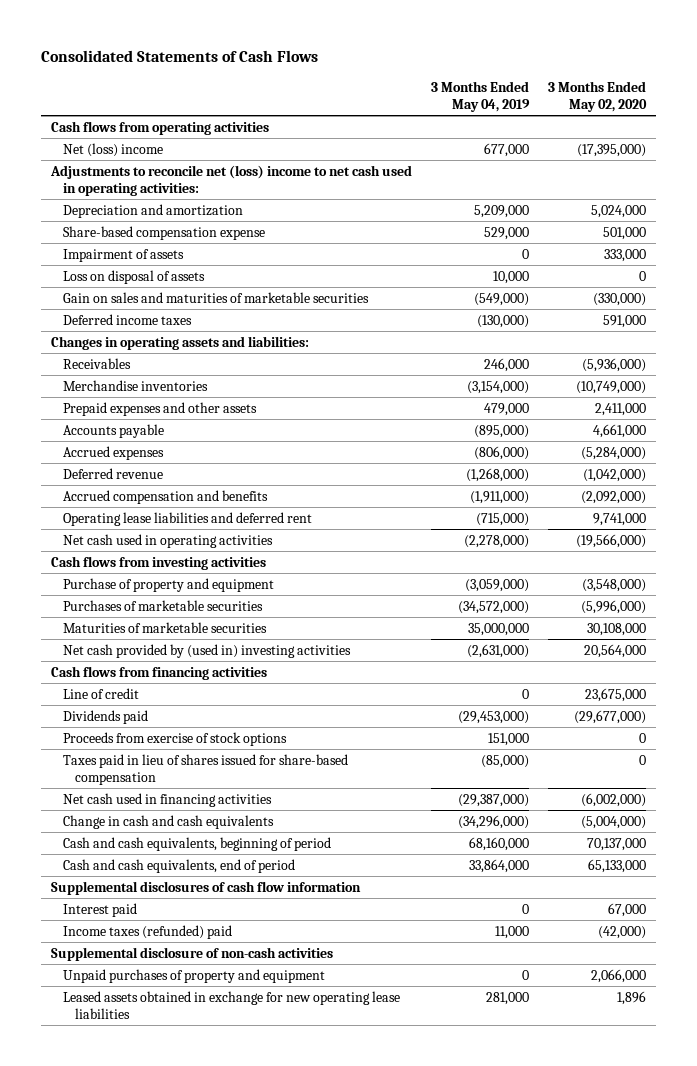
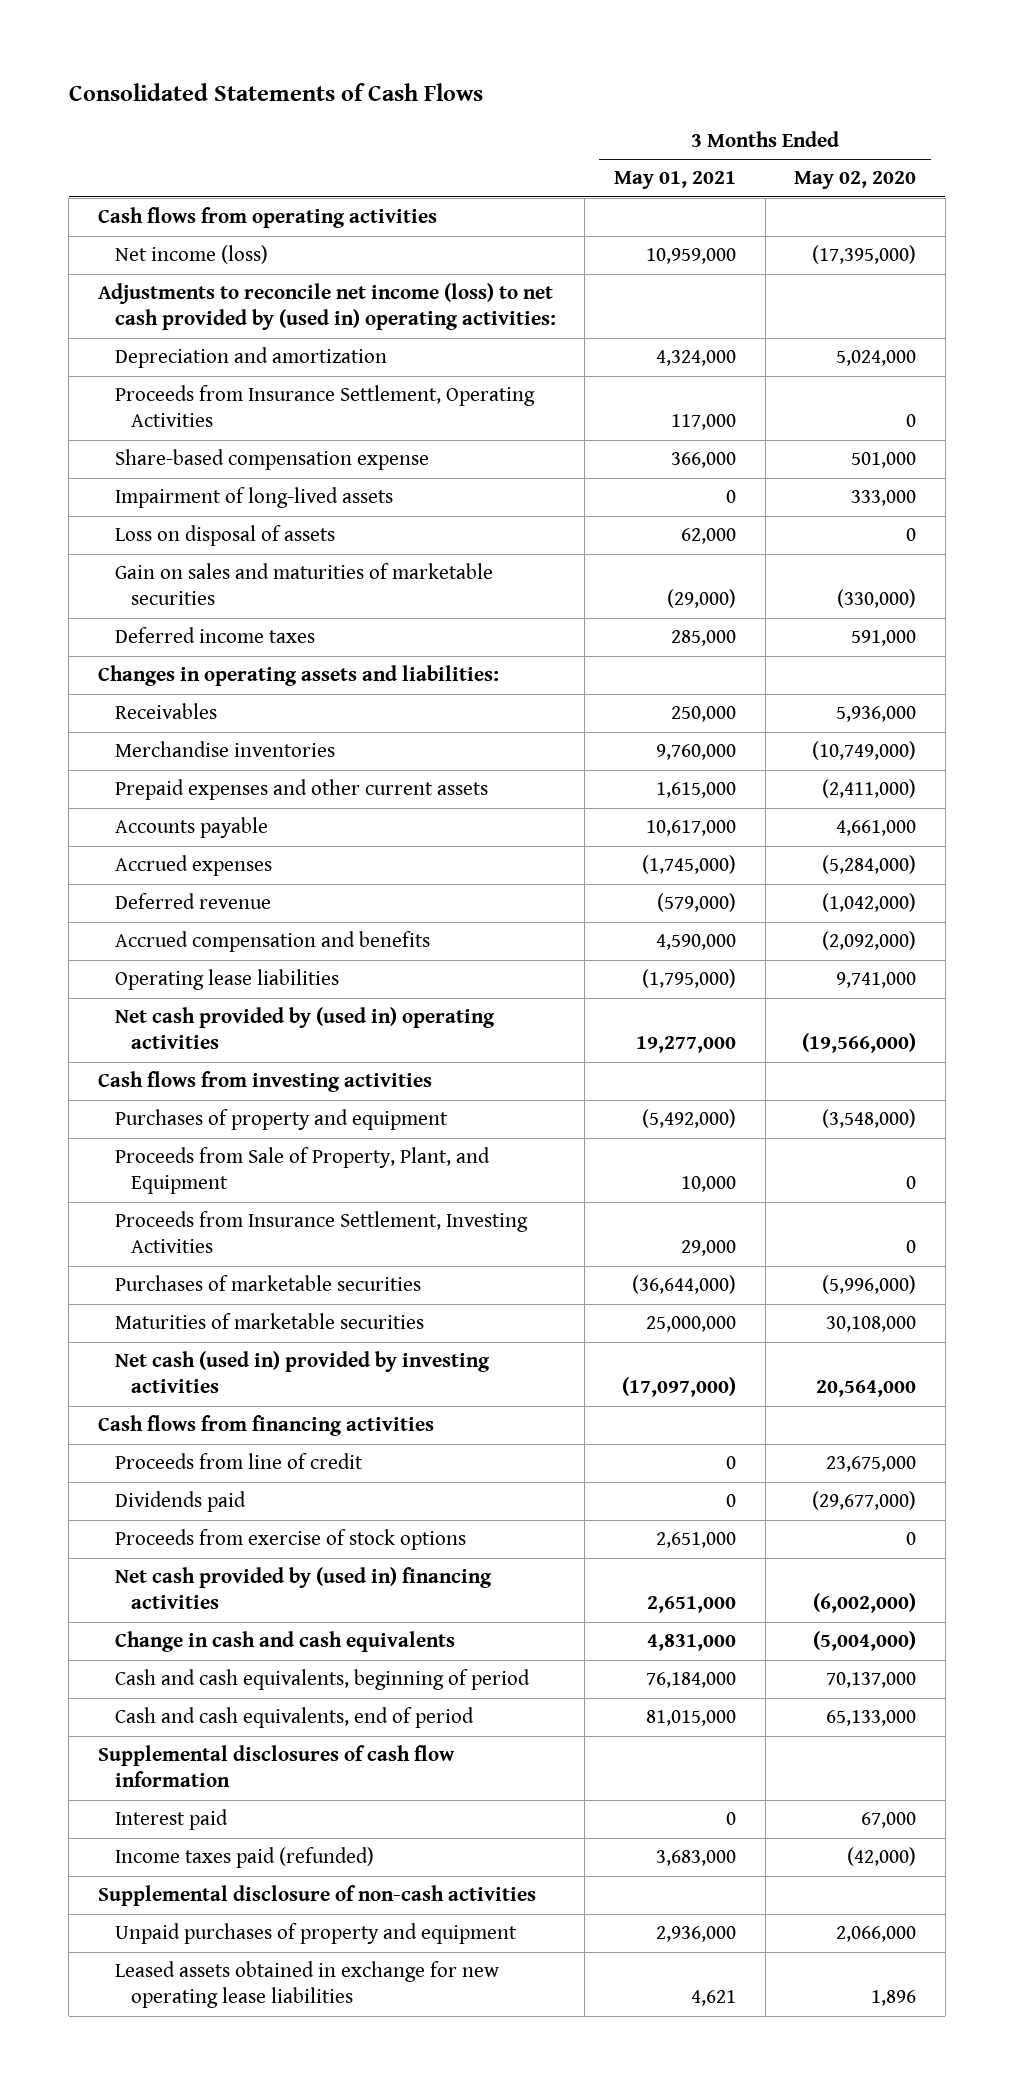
[430,80,530,112] 3 Months Ended May 04, 2019 -> none
none -> [613,171,736,190] May 01, 2021
[63,142,164,157] Net (loss) income -> [114,245,268,265] Net income (loss)
[49,164,412,196] Adjustments to reconcile net (loss) income to net cash used in operating activities: -> [97,283,556,331] Adjustments to reconcile net income (loss) to net cash provided by (used in) operating activities:
none -> [114,385,535,428] Proceeds from Insurance Settlement, Operating Activities
[63,248,185,262] Impairment of assets -> [114,487,393,509] Impairment of long-lived assets
[582,357,647,372] (5,936,000) -> [836,706,917,723] 5,936,000
[63,401,258,416] Prepaid expenses and other assets -> [114,779,488,801] Prepaid expenses and other current assets
[595,402,647,416] 2,411,000 -> [822,779,917,799] (2,411,000)
[63,511,313,526] Operating lease liabilities and deferred rent -> [114,969,339,991] Operating lease liabilities
[63,533,274,548] Net cash used in operating activities -> [114,1007,495,1050] Net cash provided by (used in) operating activities
[63,577,275,592] Purchase of property and equipment -> [114,1109,448,1131] Purchases of property and equipment
none -> [114,1147,490,1195] Proceeds from Sale of Property, Plant, and Equipment
none -> [114,1211,528,1254] Proceeds from Insurance Settlement, Investing Activities
[63,643,352,658] Net cash provided by (used in) investing activities -> [114,1351,490,1394] Net cash (used in) provided by investing activities
[63,687,140,699] Line of credit -> [114,1453,363,1470] Proceeds from line of credit
[63,753,349,785] Taxes paid in lieu of shares issued for share-based compensation -> none
[63,792,273,807] Net cash used in financing activities -> [114,1567,492,1610] Net cash provided by (used in) financing activities
[63,924,233,939] Income taxes (refunded) paid -> [114,1847,374,1869] Income taxes paid (refunded)

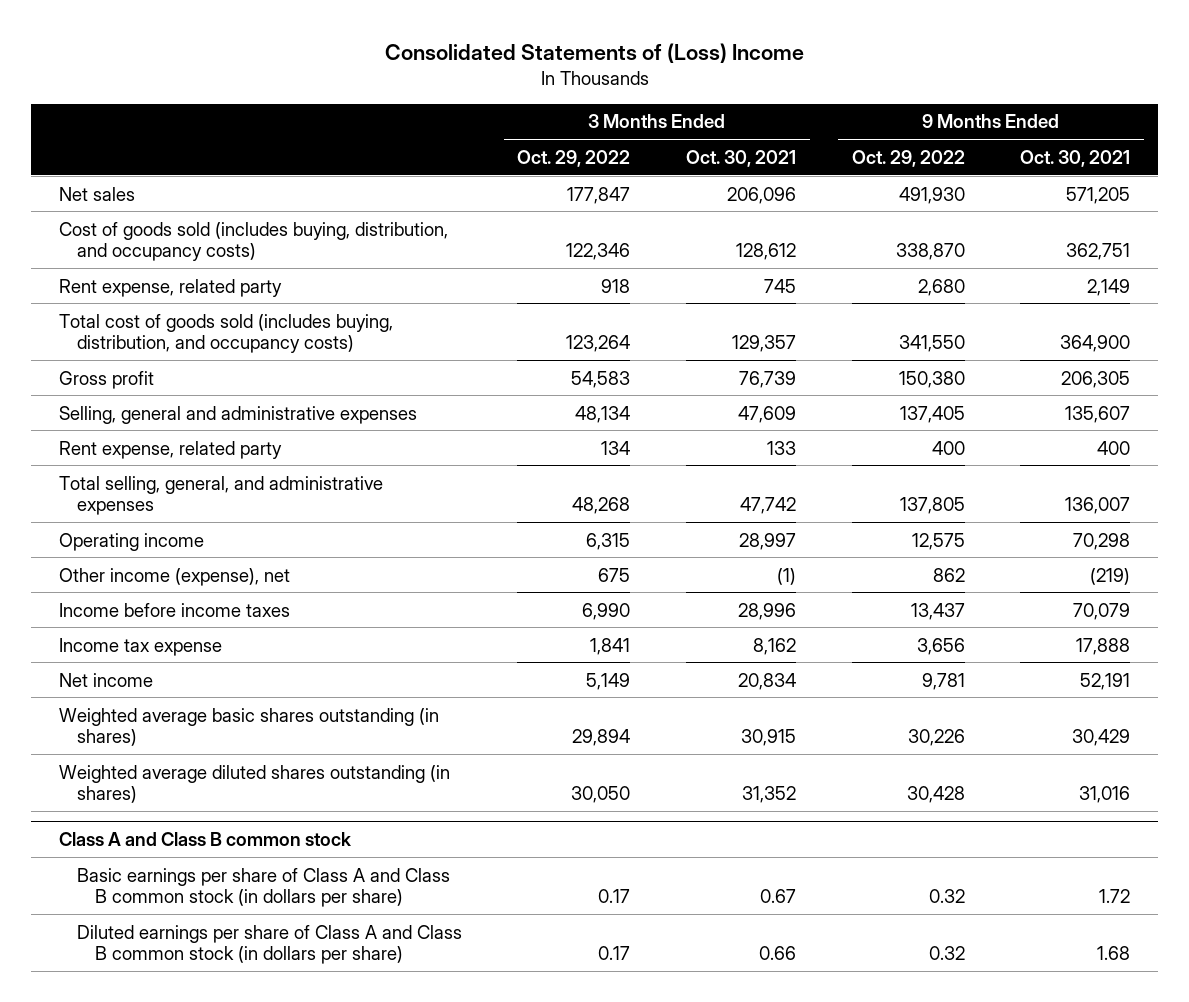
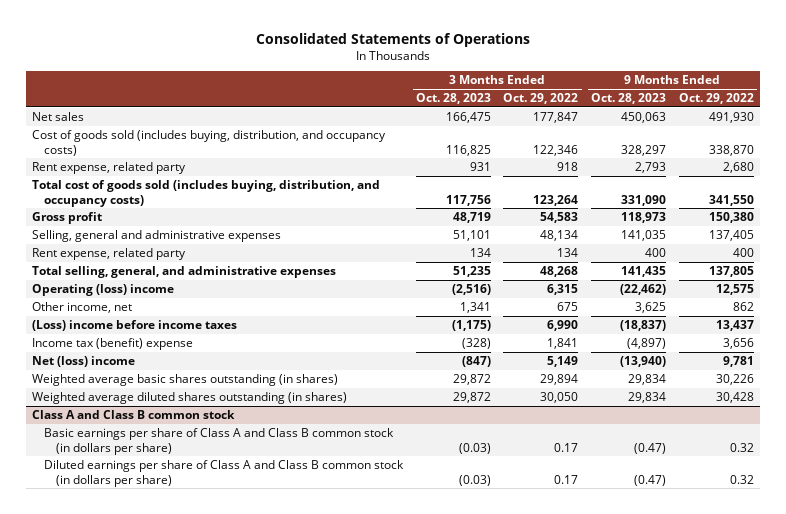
[384,42,804,63] Consolidated Statements of (Loss) Income -> [255,32,530,47] Consolidated Statements of Operations
[686,149,797,167] Oct. 30, 2021 -> none
[1020,149,1131,167] Oct. 30, 2021 -> none
none -> [415,93,491,105] Oct. 28, 2023
none -> [591,93,667,105] Oct. 28, 2023
[58,532,204,551] Operating income -> [31,284,174,297] Operating (loss) income
[58,567,290,586] Other income (expense), net -> [31,302,132,314] Other income, net
[58,602,290,617] Income before income taxes -> [31,320,237,332] (Loss) income before income taxes
[58,637,222,656] Income tax expense -> [31,338,193,351] Income tax (benefit) expense
[58,672,153,687] Net income -> [31,356,135,368] Net (loss) income

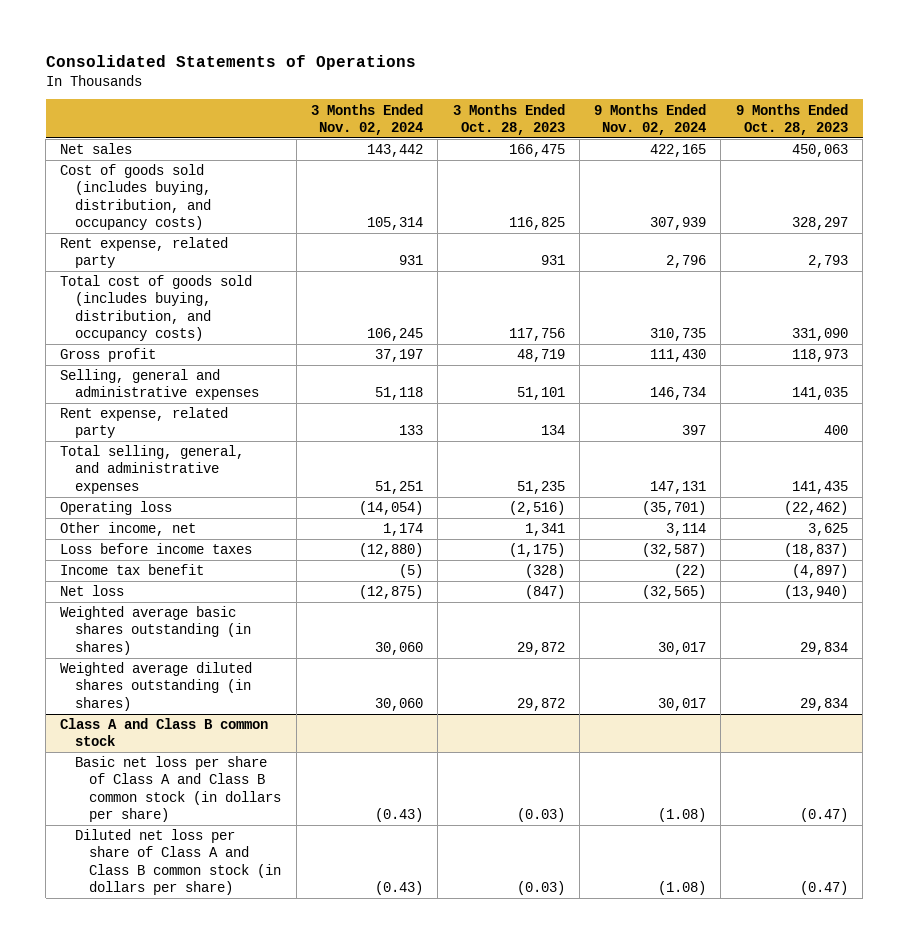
[503,93,579,105] Oct. 29, 2022 -> none
[678,93,754,105] Oct. 29, 2022 -> none
none -> [310,103,423,135] 3 Months Ended Nov. 02, 2024
none -> [594,103,707,135] 9 Months Ended Nov. 02, 2024
[31,284,174,297] Operating (loss) income -> [60,501,173,516] Operating loss
[31,320,237,332] (Loss) income before income taxes -> [60,543,253,555] Loss before income taxes
[31,338,193,351] Income tax (benefit) expense -> [60,564,205,576] Income tax benefit
[31,356,135,368] Net (loss) income -> [60,585,125,597] Net loss
[44,428,395,455] Basic earnings per share of Class A and Class B common stock (in dollars per share) -> [74,756,282,822] Basic net loss per share of Class A and Class B common stock (in dollars per share)
[44,460,405,487] Diluted earnings per share of Class A and Class B common stock (in dollars per share) -> [74,829,282,895] Diluted net loss per share of Class A and Class B common stock (in dollars per share)

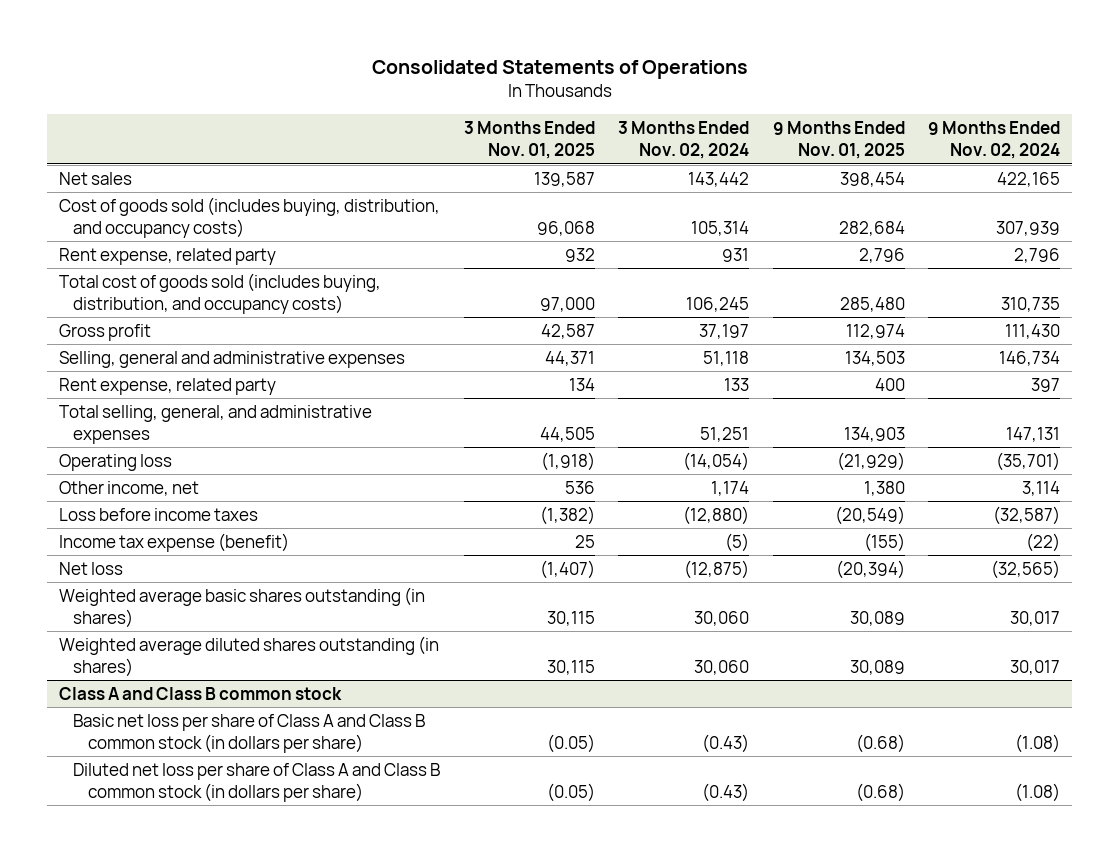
[452,103,565,135] 3 Months Ended Oct. 28, 2023 -> none
[735,103,848,135] 9 Months Ended Oct. 28, 2023 -> none
none -> [463,121,595,160] 3 Months Ended Nov. 01, 2025
none -> [772,121,905,160] 9 Months Ended Nov. 01, 2025
[60,564,205,576] Income tax benefit -> [59,532,290,552] Income tax expense (benefit)

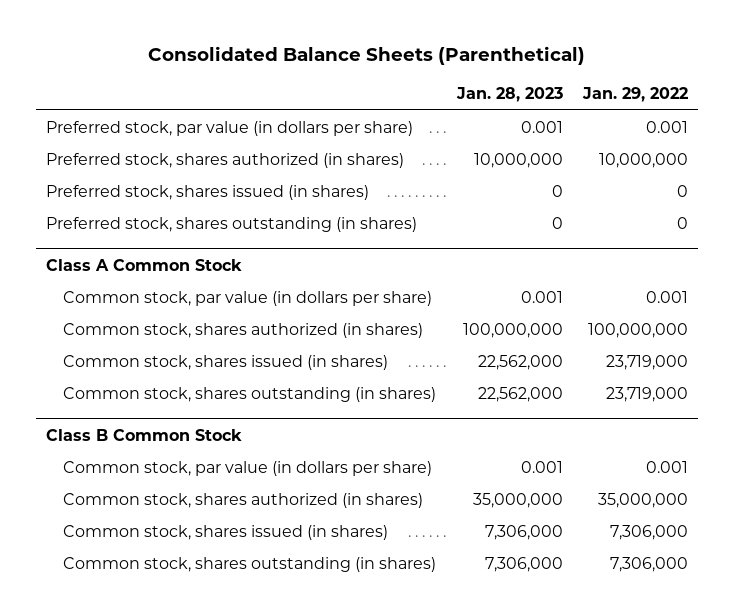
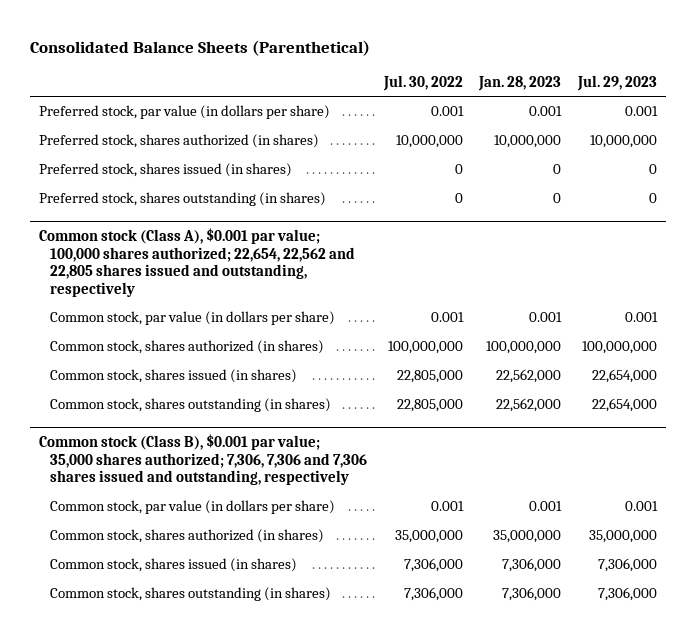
[581,87,688,103] Jan. 29, 2022 -> none
none -> [382,74,463,91] Jul. 30, 2022
none -> [577,74,658,91] Jul. 29, 2023
[46,258,243,271] Class A Common Stock -> [38,228,355,297] Common stock (Class A), $0.001 par value; 100,000 shares authorized; 22,654, 22,562 and 22,805 shares issued and outstanding, respectively
[46,428,243,441] Class B Common Stock -> [38,434,367,486] Common stock (Class B), $0.001 par value; 35,000 shares authorized; 7,306, 7,306 and 7,306 shares issued and outstanding, respectively

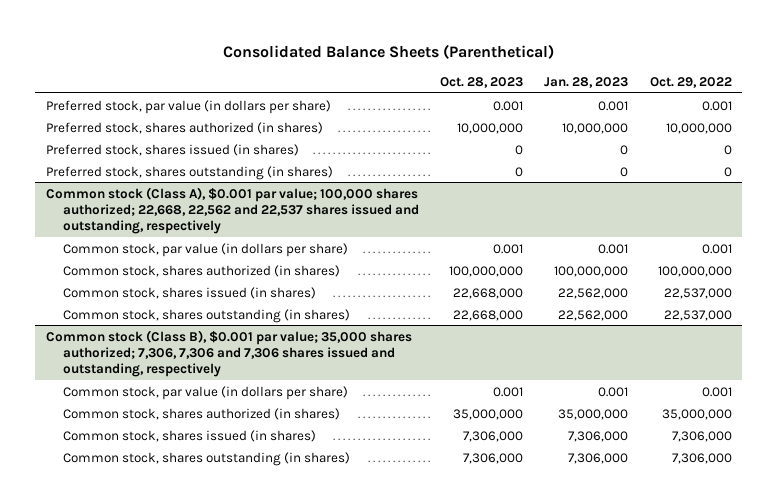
[382,74,463,91] Jul. 30, 2022 -> none
[577,74,658,91] Jul. 29, 2023 -> none
none -> [440,76,524,88] Oct. 28, 2023
none -> [649,76,732,88] Oct. 29, 2022
[38,228,355,297] Common stock (Class A), $0.001 par value; 100,000 shares authorized; 22,654, 22,562 and 22,805 shares issued and outstanding, respectively -> [45,186,420,235] Common stock (Class A), $0.001 par value; 100,000 shares authorized; 22,668, 22,562 and 22,537 shares issued and outstanding, respectively

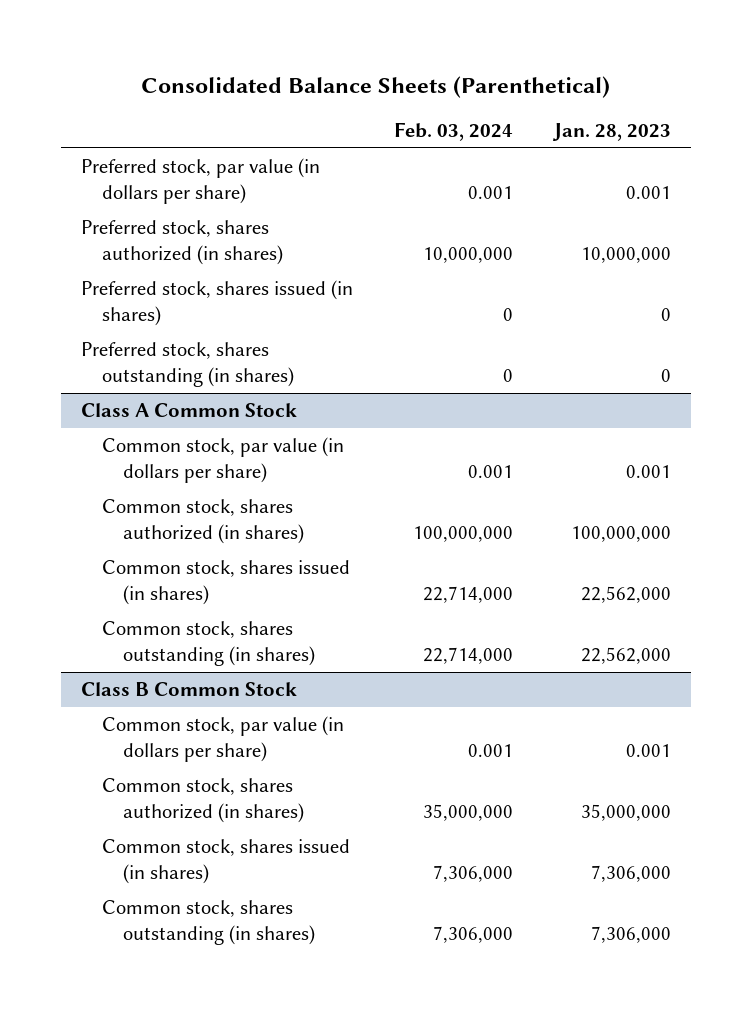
[440,76,524,88] Oct. 28, 2023 -> none
[649,76,732,88] Oct. 29, 2022 -> none
none -> [394,122,514,142] Feb. 03, 2024
[45,186,420,235] Common stock (Class A), $0.001 par value; 100,000 shares authorized; 22,668, 22,562 and 22,537 shares issued and outstanding, respectively -> [81,402,298,417] Class A Common Stock
[45,329,412,378] Common stock (Class B), $0.001 par value; 35,000 shares authorized; 7,306, 7,306 and 7,306 shares issued and outstanding, respectively -> [81,681,298,696] Class B Common Stock

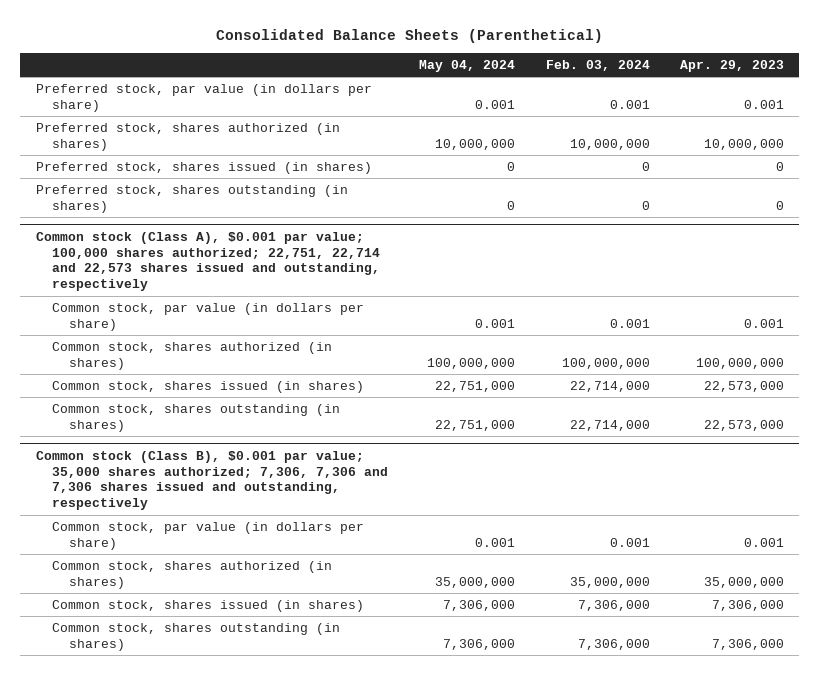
[552,123,672,142] Jan. 28, 2023 -> none
none -> [418,59,515,72] May 04, 2024
none -> [680,59,785,72] Apr. 29, 2023
[81,402,298,417] Class A Common Stock -> [35,231,381,292] Common stock (Class A), $0.001 par value; 100,000 shares authorized; 22,751, 22,714 and 22,573 shares issued and outstanding, respectively
[81,681,298,696] Class B Common Stock -> [35,450,389,511] Common stock (Class B), $0.001 par value; 35,000 shares authorized; 7,306, 7,306 and 7,306 shares issued and outstanding, respectively

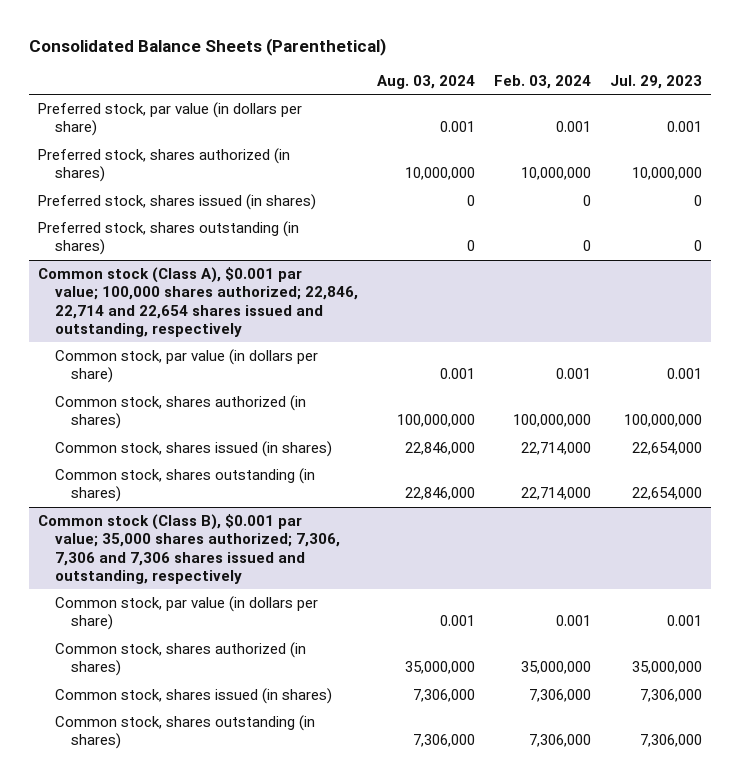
[418,59,515,72] May 04, 2024 -> none
[680,59,785,72] Apr. 29, 2023 -> none
none -> [376,75,475,90] Aug. 03, 2024
none -> [609,75,702,90] Jul. 29, 2023
[35,231,381,292] Common stock (Class A), $0.001 par value; 100,000 shares authorized; 22,751, 22,714 and 22,573 shares issued and outstanding, respectively -> [38,266,358,338] Common stock (Class A), $0.001 par value; 100,000 shares authorized; 22,846, 22,714 and 22,654 shares issued and outstanding, respectively

